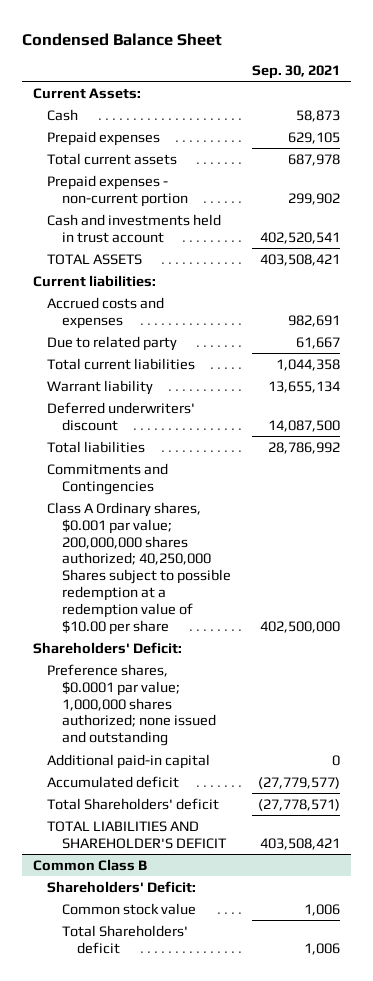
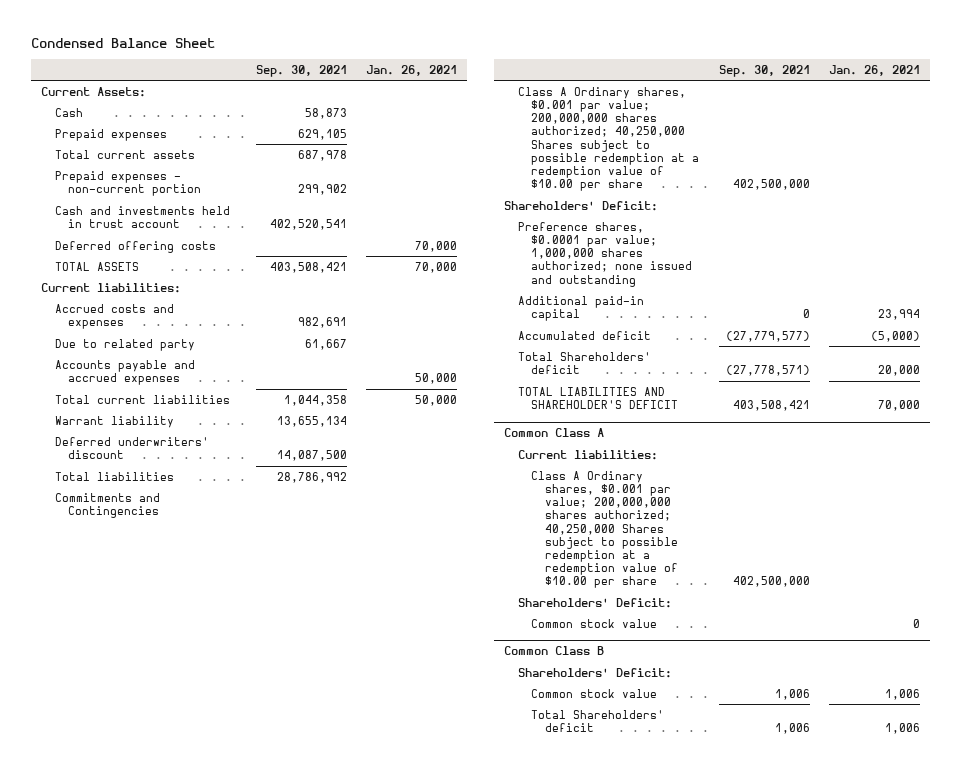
none -> [366,64,458,76] Jan. 26, 2021
none -> [54,240,216,253] Deferred offering costs
none -> [54,359,195,386] Accounts payable and accrued expenses
none -> [504,428,605,438] Common Class A
none -> [517,449,658,460] Current liabilities:
none -> [531,470,679,589] Class A Ordinary shares, $0.001 par value; 200,000,000 shares authorized; 40,250,000 Shares subject to possible redemption at a redemption value of $10.00 per share
none -> [517,597,672,608] Shareholders' Deficit:
none -> [531,618,658,628] Common stock value

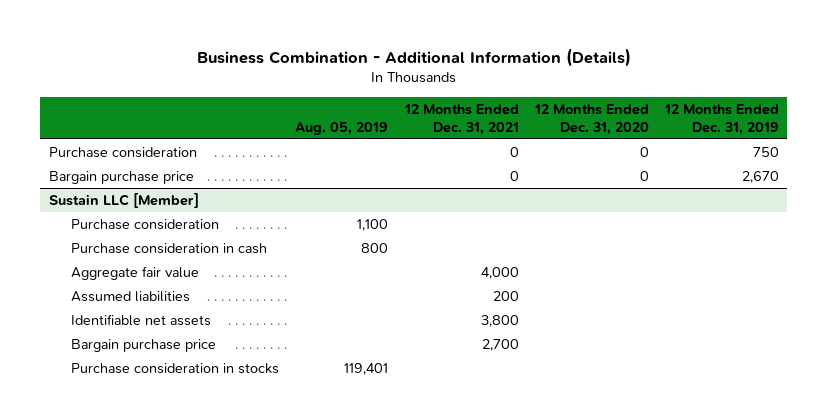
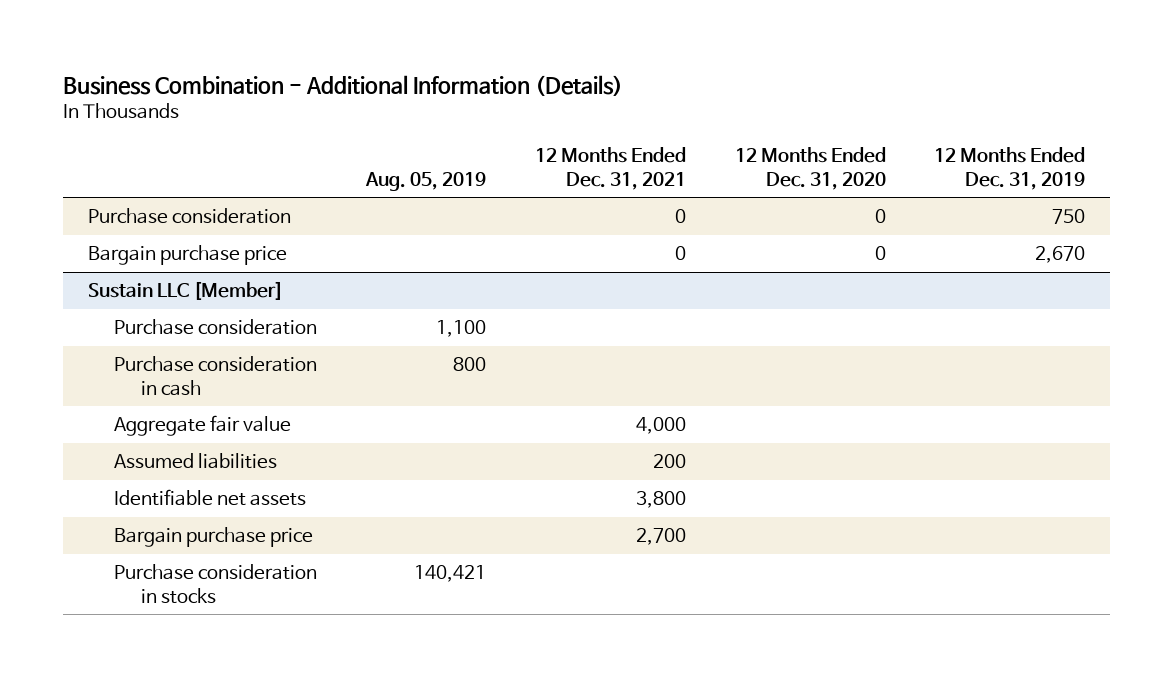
[344,362,389,375] 119,401 -> [414,565,487,583] 140,421

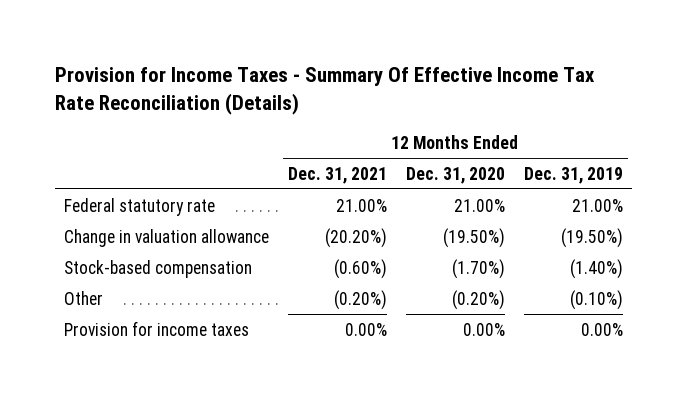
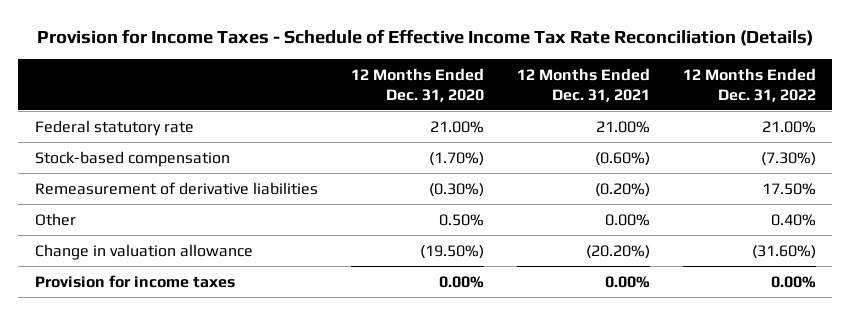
[54,67,595,115] Provision for Income Taxes - Summary Of Effective Income Tax Rate Reconciliation (Details) -> [37,29,814,47] Provision for Income Taxes - Schedule of Effective Income Tax Rate Reconciliation (Details)
[523,166,623,184] Dec. 31, 2019 -> none
none -> [682,67,816,102] 12 Months Ended Dec. 31, 2022
none -> [34,181,318,195] Remeasurement of derivative liabilities
[334,289,388,310] (0.20%) -> [604,213,650,226] 0.00%
[451,289,505,310] (0.20%) -> [438,213,484,226] 0.50%
[64,228,270,247] Change in valuation allowance -> [34,243,253,260] Change in valuation allowance

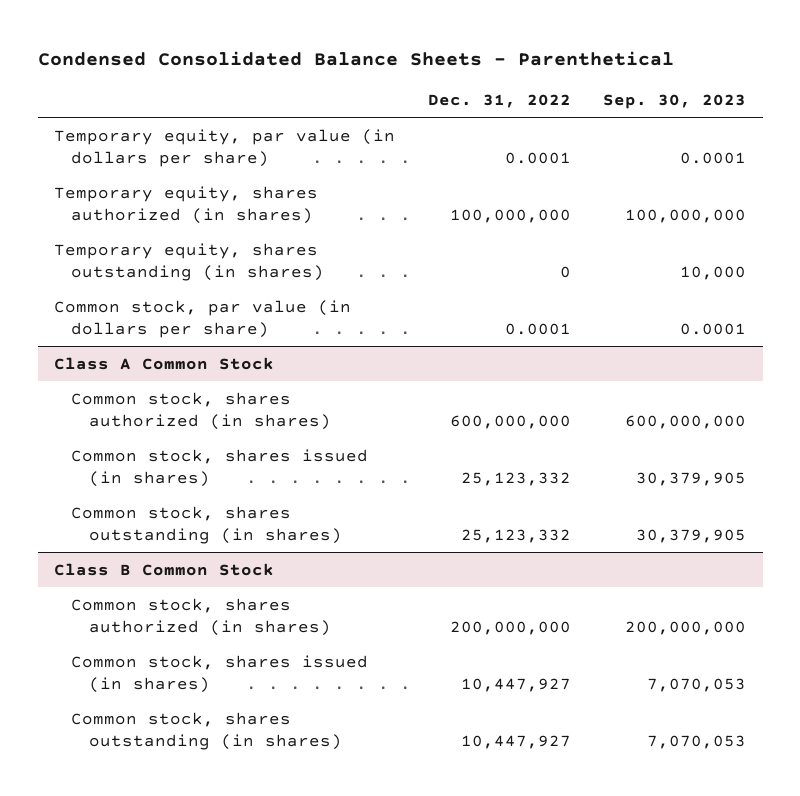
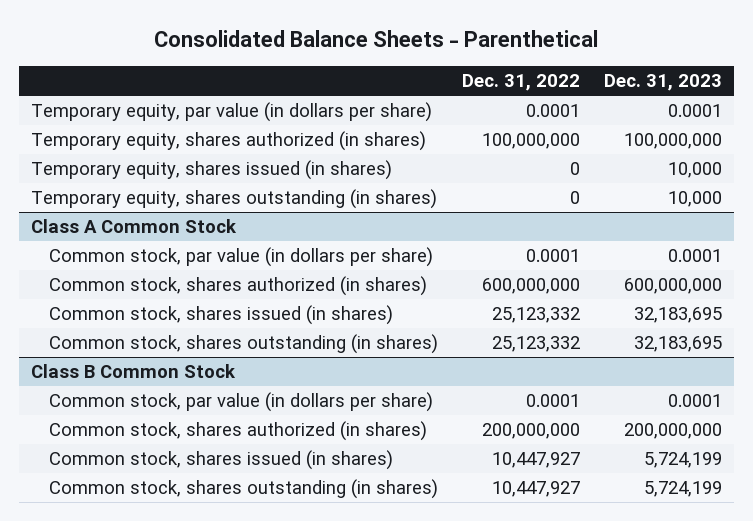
[37,50,674,66] Condensed Consolidated Balance Sheets - Parenthetical -> [154,30,599,48] Consolidated Balance Sheets - Parenthetical
[603,93,747,109] Sep. 30, 2023 -> none
none -> [603,74,722,92] Dec. 31, 2023
none -> [30,160,392,181] Temporary equity, shares issued (in shares)
[54,299,352,338] Common stock, par value (in dollars per share) -> none
none -> [49,247,434,268] Common stock, par value (in dollars per share)
none -> [49,392,434,413] Common stock, par value (in dollars per share)

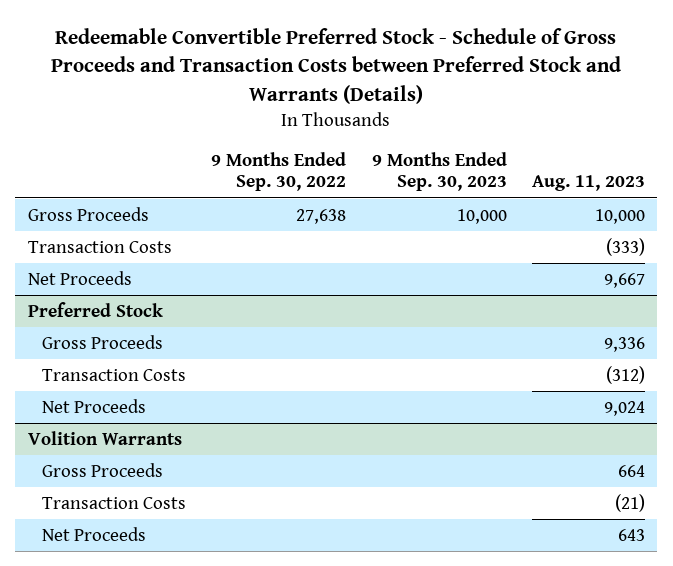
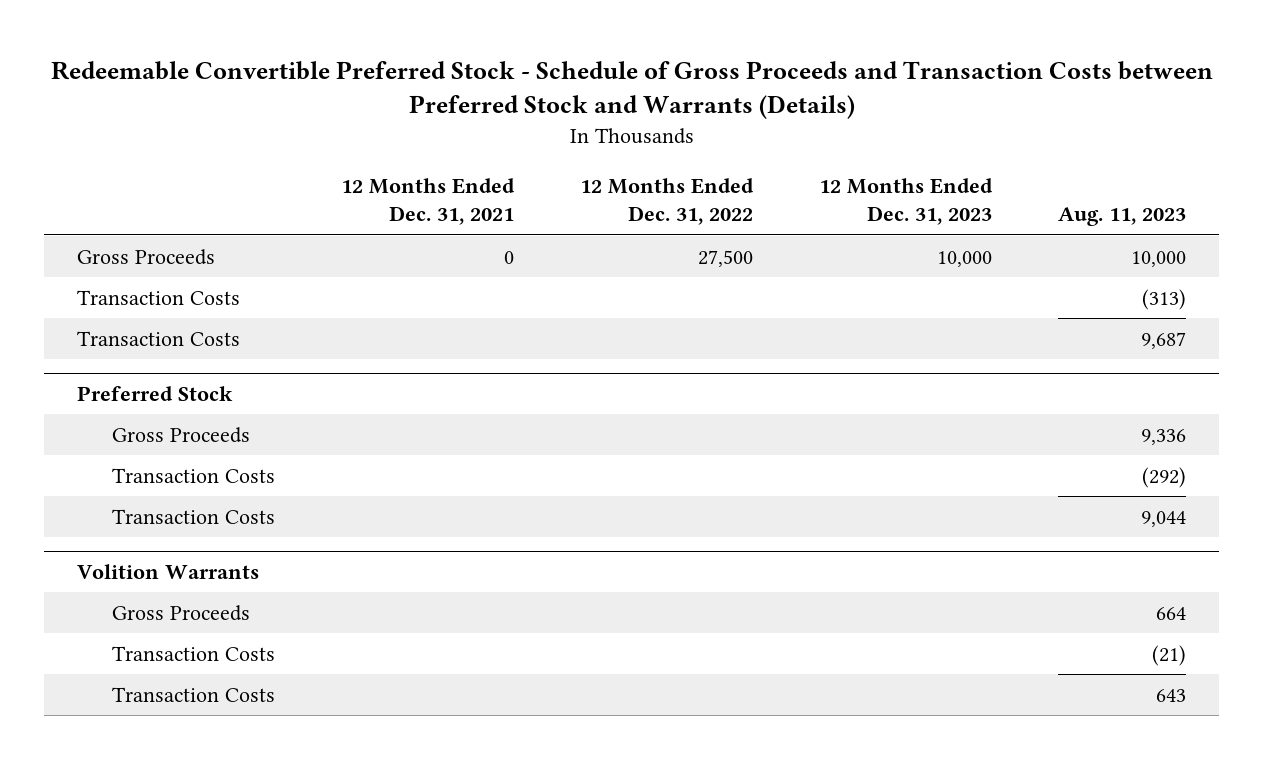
[211,151,347,192] 9 Months Ended Sep. 30, 2022 -> none
[371,151,507,192] 9 Months Ended Sep. 30, 2023 -> none
none -> [341,177,516,226] 12 Months Ended Dec. 31, 2021
none -> [580,177,755,226] 12 Months Ended Dec. 31, 2022
none -> [819,177,994,226] 12 Months Ended Dec. 31, 2023
[27,270,132,285] Net Proceeds -> none
[605,237,645,256] (333) -> [1142,288,1187,310] (313)
none -> [77,330,241,346] Transaction Costs
[42,398,147,413] Net Proceeds -> none
[605,365,645,384] (312) -> [1142,466,1187,488] (292)
none -> [112,508,276,524] Transaction Costs
[42,526,147,541] Net Proceeds -> [112,686,276,702] Transaction Costs

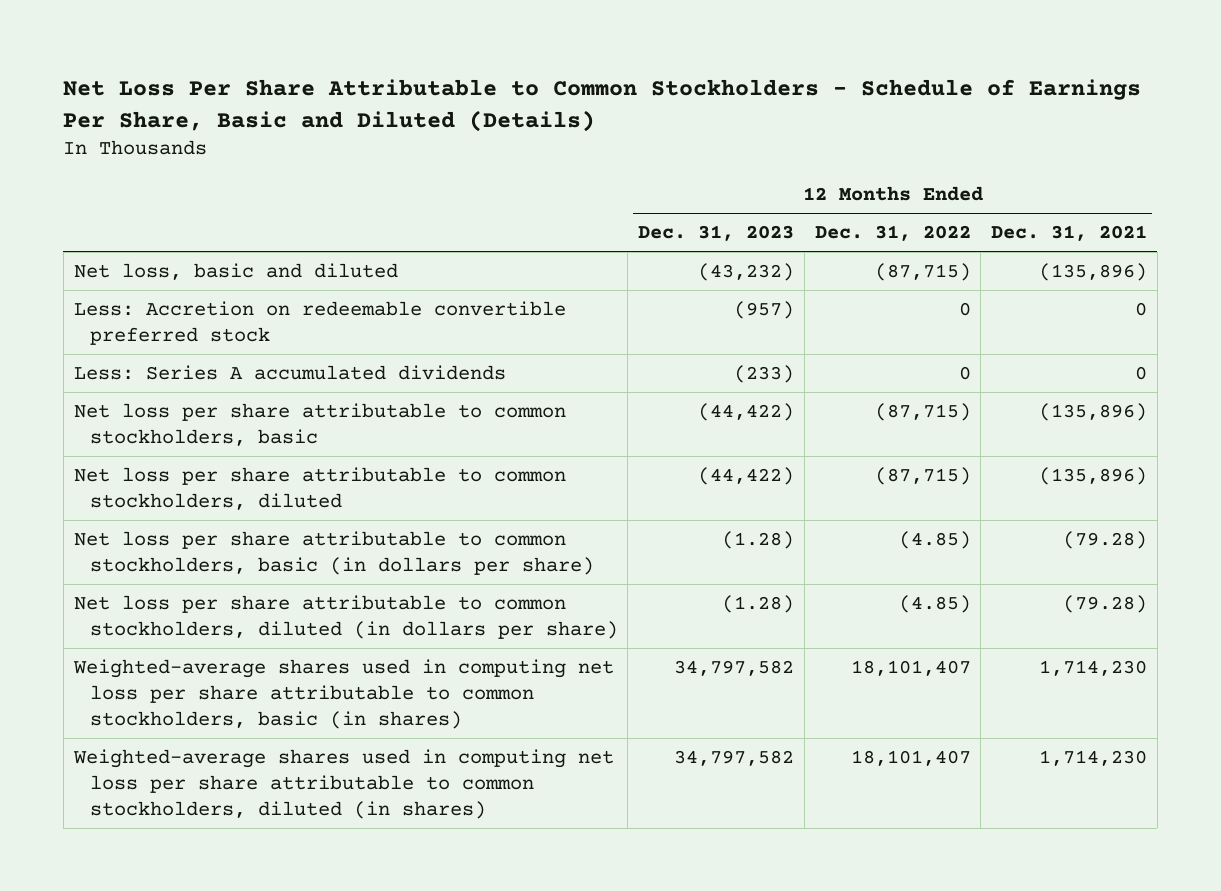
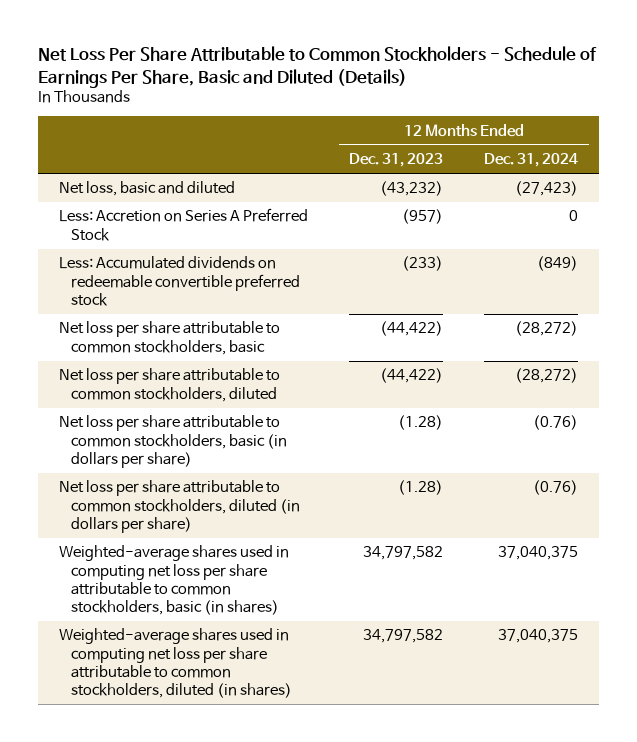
[814,225,971,242] Dec. 31, 2022 -> none
[991,225,1148,242] Dec. 31, 2021 -> none
none -> [484,153,579,168] Dec. 31, 2024
[73,301,566,346] Less: Accretion on redeemable convertible preferred stock -> [58,208,308,241] Less: Accretion on Series A Preferred Stock
[73,365,506,381] Less: Series A accumulated dividends -> [58,256,300,306] Less: Accumulated dividends on redeemable convertible preferred stock

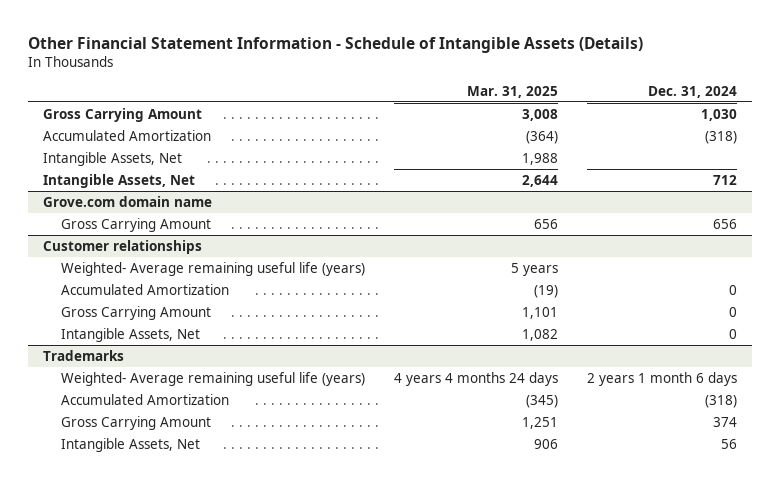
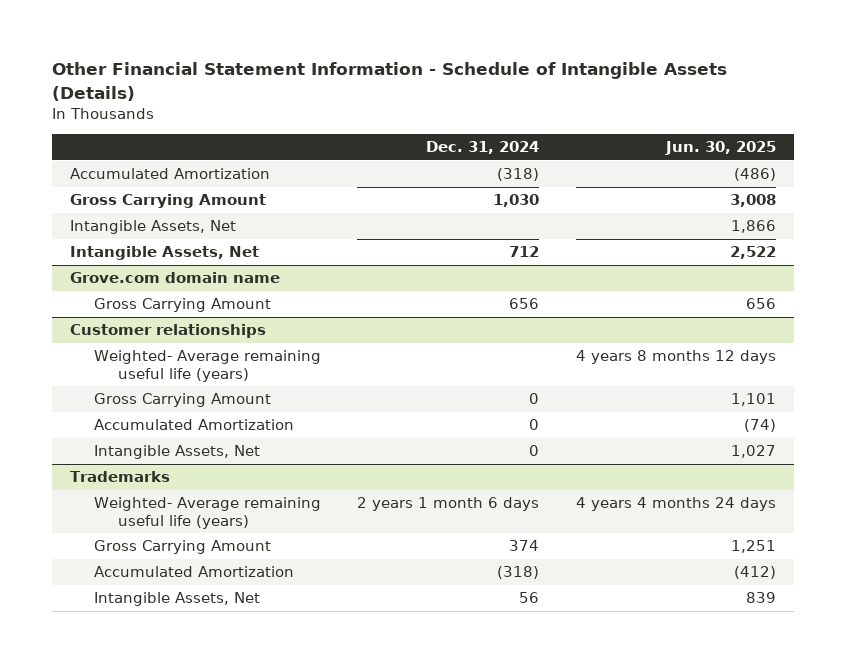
[466,85,558,98] Mar. 31, 2025 -> none
none -> [664,141,776,156] Jun. 30, 2025
[42,107,202,122] Gross Carrying Amount -> [70,194,267,209] Gross Carrying Amount
[60,283,229,295] Accumulated Amortization -> [94,419,295,431] Accumulated Amortization
[60,393,229,405] Accumulated Amortization -> [94,566,295,578] Accumulated Amortization

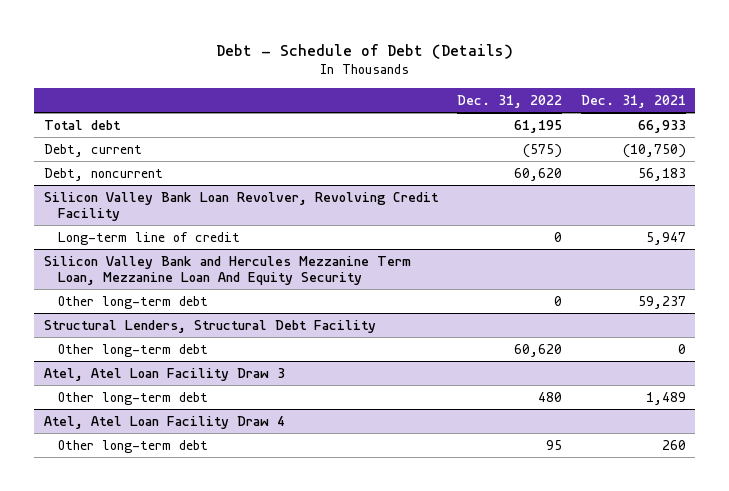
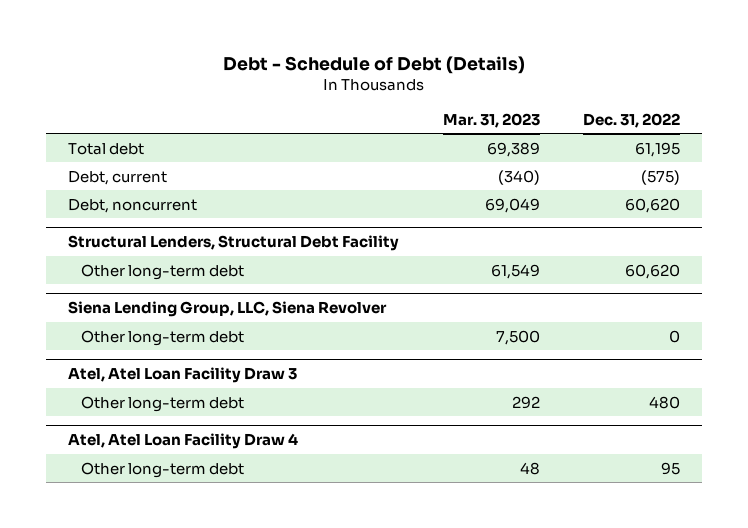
[580,94,686,108] Dec. 31, 2021 -> none
none -> [442,112,540,128] Mar. 31, 2023
[43,191,439,221] Silicon Valley Bank Loan Revolver, Revolving Credit Facility -> none
[57,231,240,245] Long-term line of credit -> none
[43,255,411,285] Silicon Valley Bank and Hercules Mezzanine Term Loan, Mezzanine Loan And Equity Security -> none
[57,295,208,309] Other long-term debt -> none
none -> [67,301,387,318] Siena Lending Group, LLC, Siena Revolver
none -> [81,329,245,346] Other long-term debt

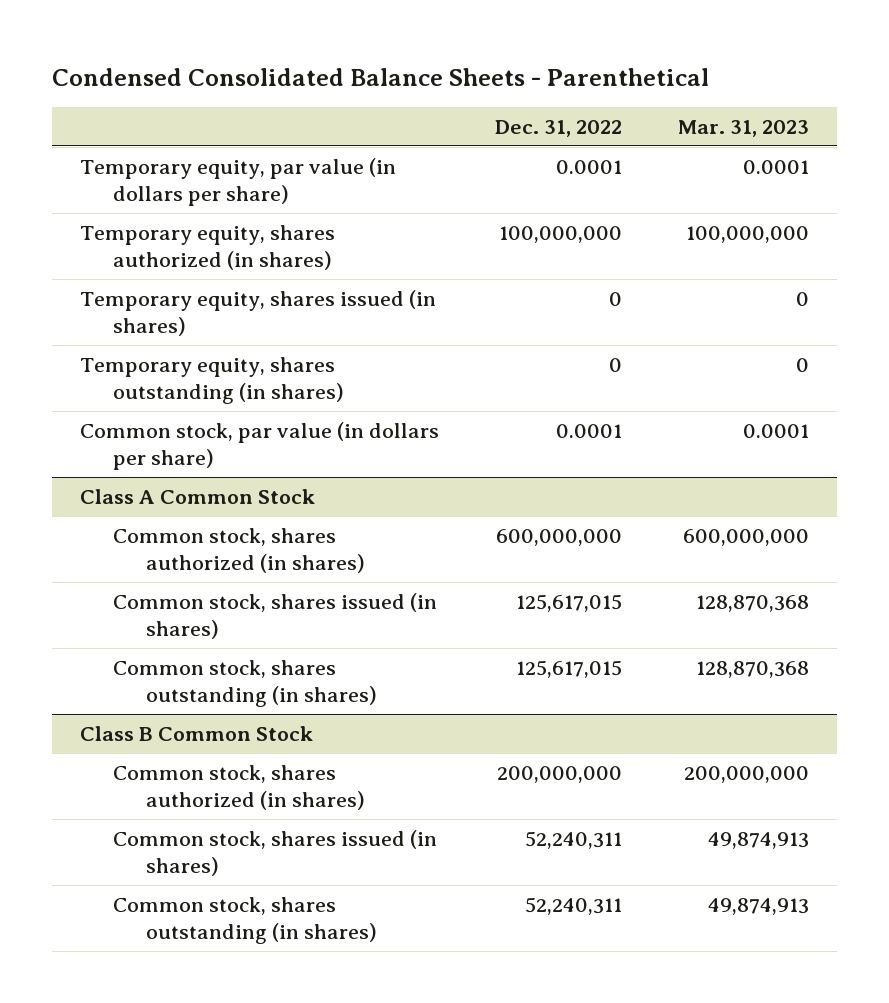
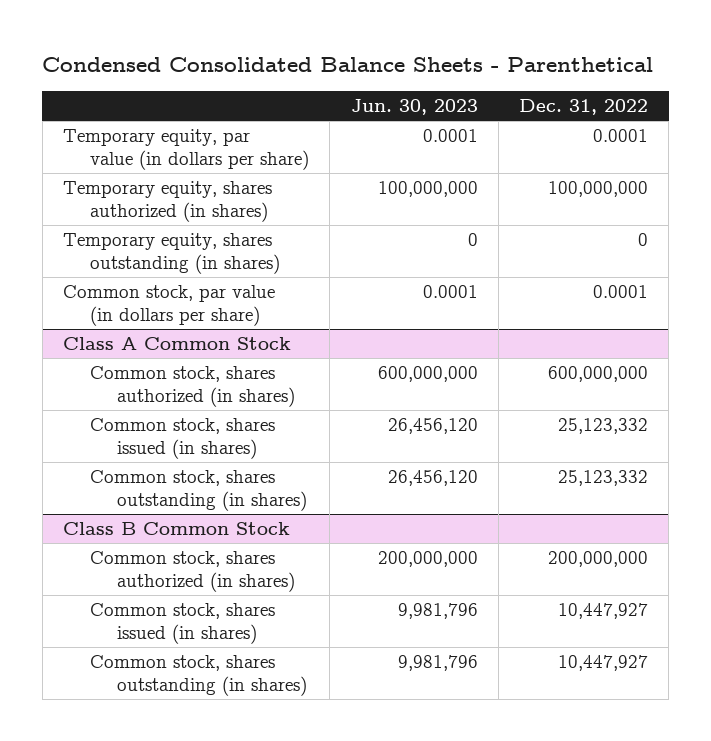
[677,120,809,138] Mar. 31, 2023 -> none
none -> [350,99,478,116] Jun. 30, 2023
[80,289,437,337] Temporary equity, shares issued (in shares) -> none
[515,593,622,612] 125,617,015 -> [558,418,649,435] 25,123,332
[515,659,622,678] 125,617,015 -> [558,470,649,487] 25,123,332
[524,830,622,849] 52,240,311 -> [558,603,649,620] 10,447,927
[524,896,622,915] 52,240,311 -> [558,655,649,672] 10,447,927

